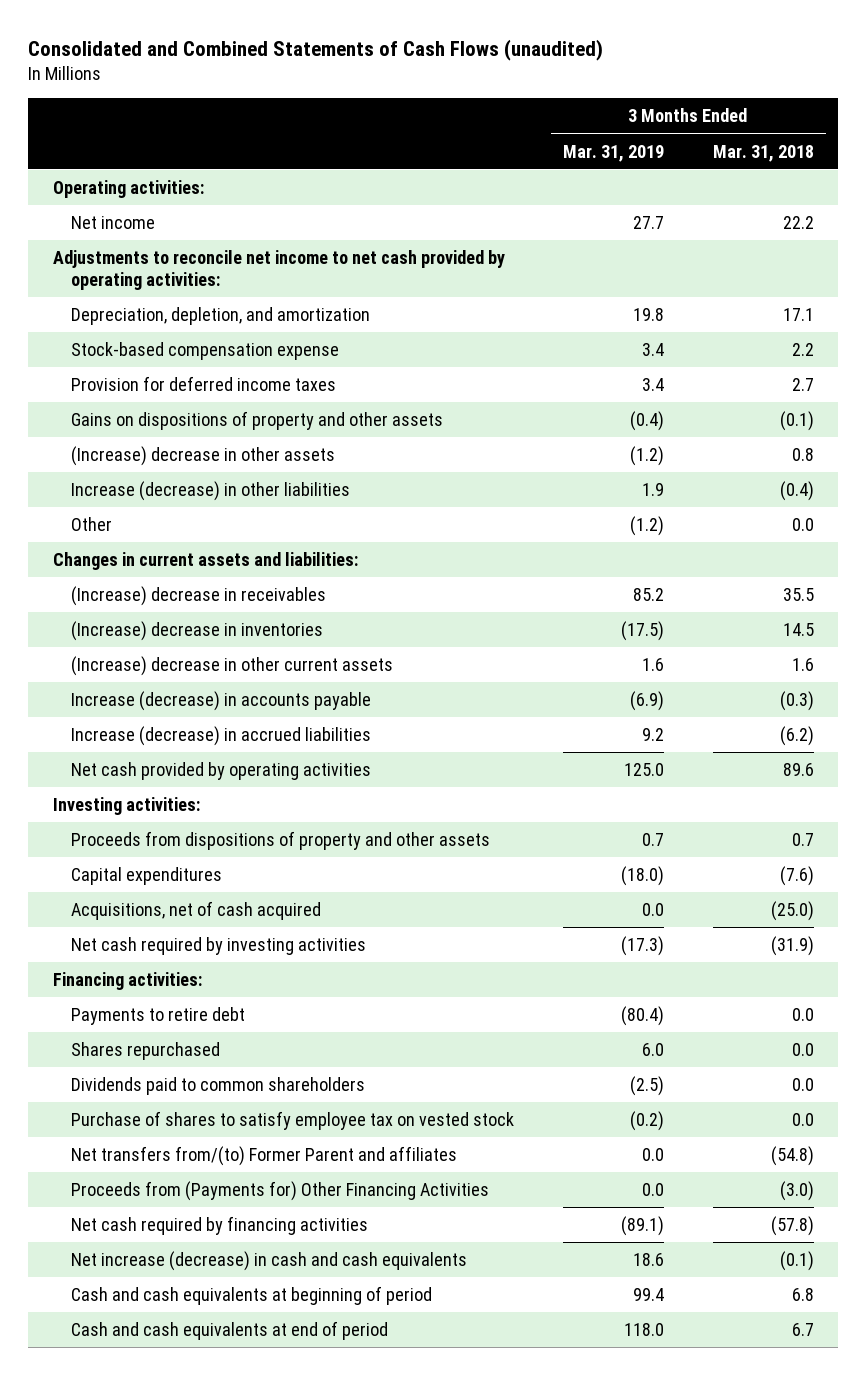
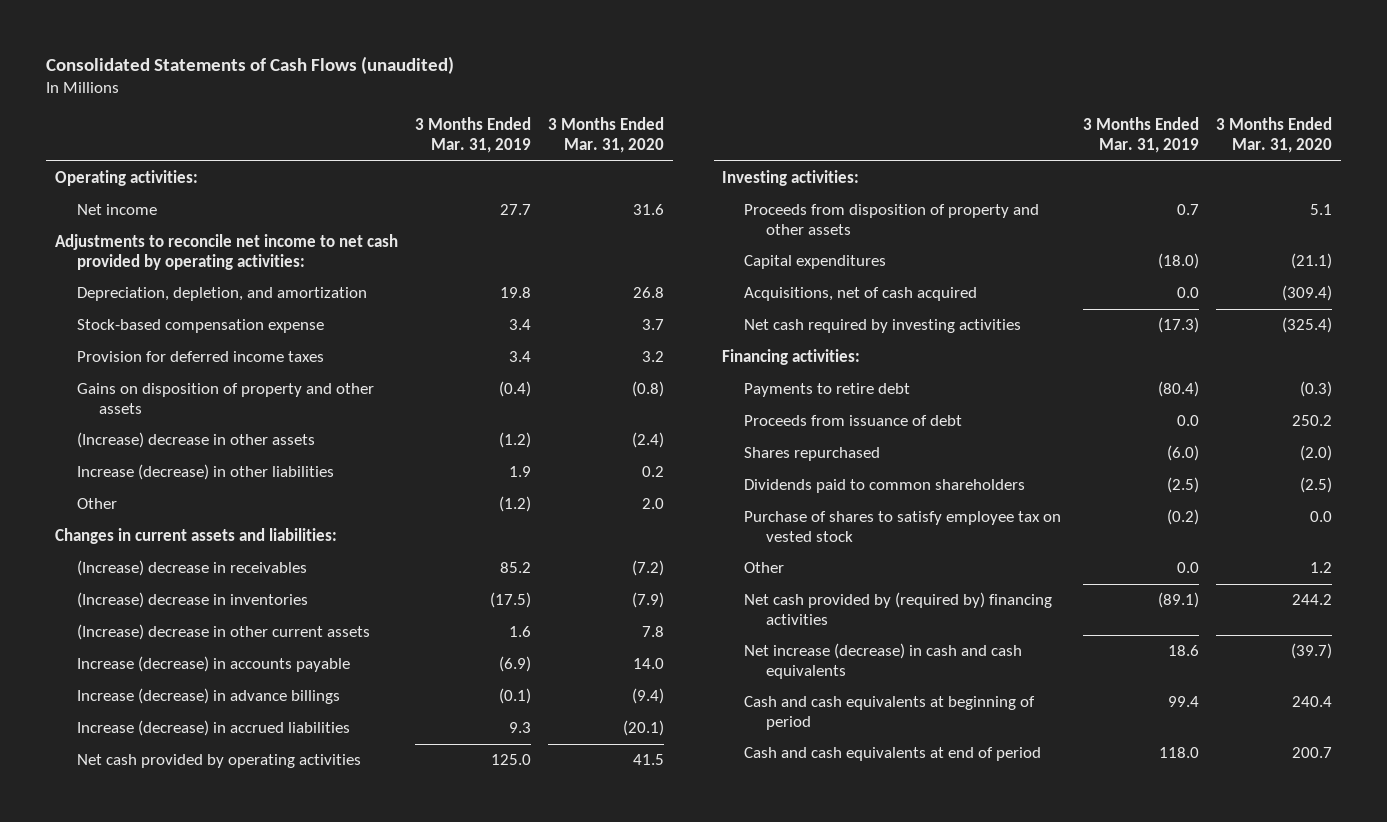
[28,39,604,62] Consolidated and Combined Statements of Cash Flows (unaudited) -> [45,56,454,75] Consolidated Statements of Cash Flows (unaudited)
[712,144,814,162] Mar. 31, 2018 -> none
none -> [548,117,665,154] 3 Months Ended Mar. 31, 2020
[71,410,444,430] Gains on dispositions of property and other assets -> [76,383,374,414] Gains on disposition of property and other assets
none -> [76,688,340,705] Increase (decrease) in advance billings
[641,727,664,741] 9.2 -> [508,722,531,734] 9.3
[71,830,491,850] Proceeds from dispositions of property and other assets -> [744,204,1040,235] Proceeds from disposition of property and other assets
none -> [744,415,963,427] Proceeds from issuance of debt
[641,1042,664,1056] 6.0 -> [1166,445,1199,462] (6.0)
[71,1145,458,1166] Net transfers from/(to) Former Parent and affiliates -> none
[71,1180,490,1201] Proceeds from (Payments for) Other Financing Activities -> [744,562,785,574] Other
[71,1215,369,1235] Net cash required by financing activities -> [744,592,1053,625] Net cash provided by (required by) financing activities

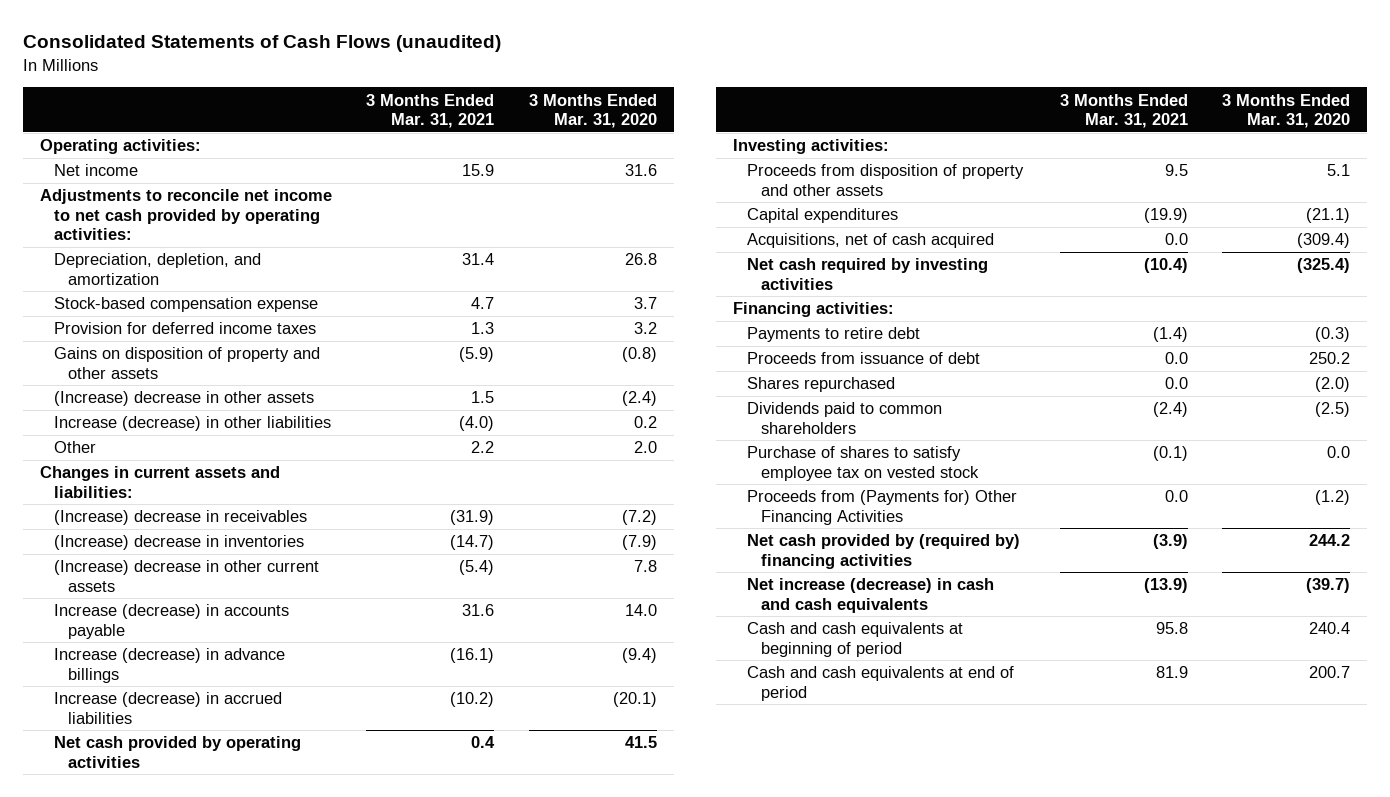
[414,117,531,154] 3 Months Ended Mar. 31, 2019 -> none
none -> [366,93,495,128] 3 Months Ended Mar. 31, 2021
[744,562,785,574] Other -> none
none -> [747,490,1018,525] Proceeds from (Payments for) Other Financing Activities

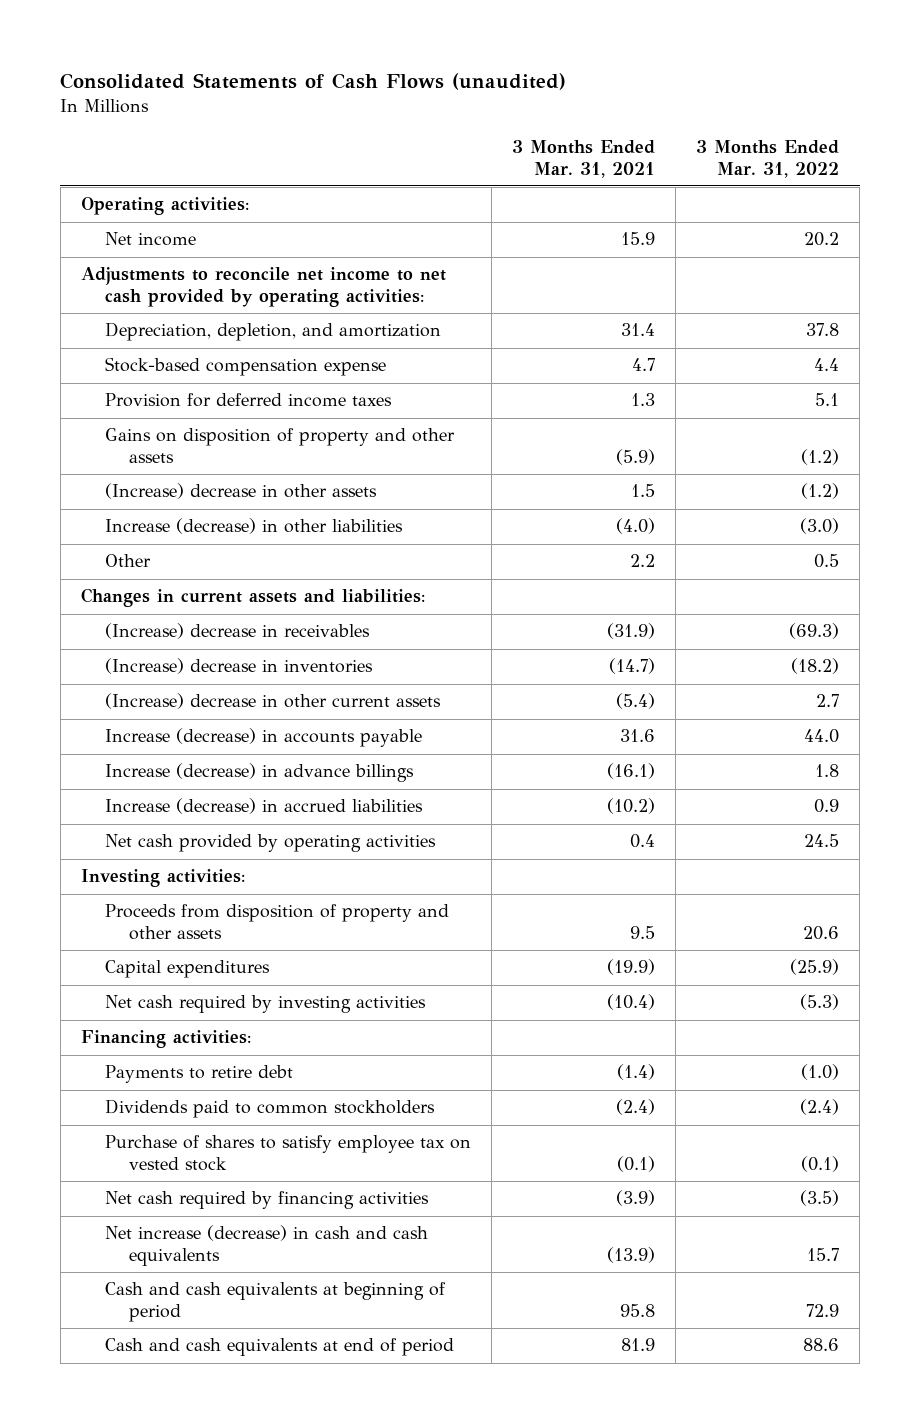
[528,93,657,128] 3 Months Ended Mar. 31, 2020 -> none
none -> [696,140,840,178] 3 Months Ended Mar. 31, 2022
[747,233,995,249] Acquisitions, net of cash acquired -> none
[747,352,981,365] Proceeds from issuance of debt -> none
[747,377,896,393] Shares repurchased -> none
[747,402,943,434] Dividends paid to common shareholders -> [104,1099,435,1119] Dividends paid to common stockholders
[747,490,1018,525] Proceeds from (Payments for) Other Financing Activities -> none
[747,534,1021,569] Net cash provided by (required by) financing activities -> [104,1191,429,1210] Net cash required by financing activities

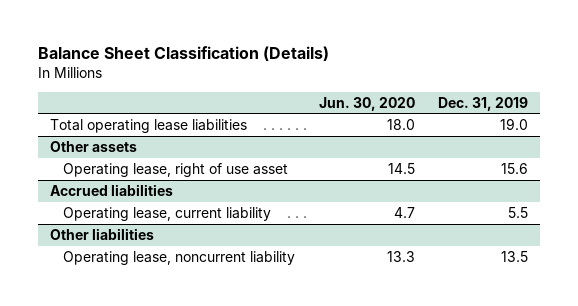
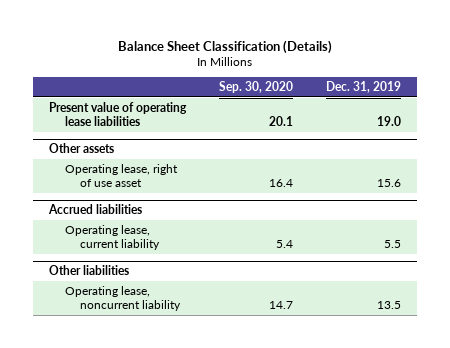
[318,96,415,111] Jun. 30, 2020 -> none
none -> [219,81,294,94] Sep. 30, 2020
[49,118,247,133] Total operating lease liabilities -> [49,101,188,127] Present value of operating lease liabilities

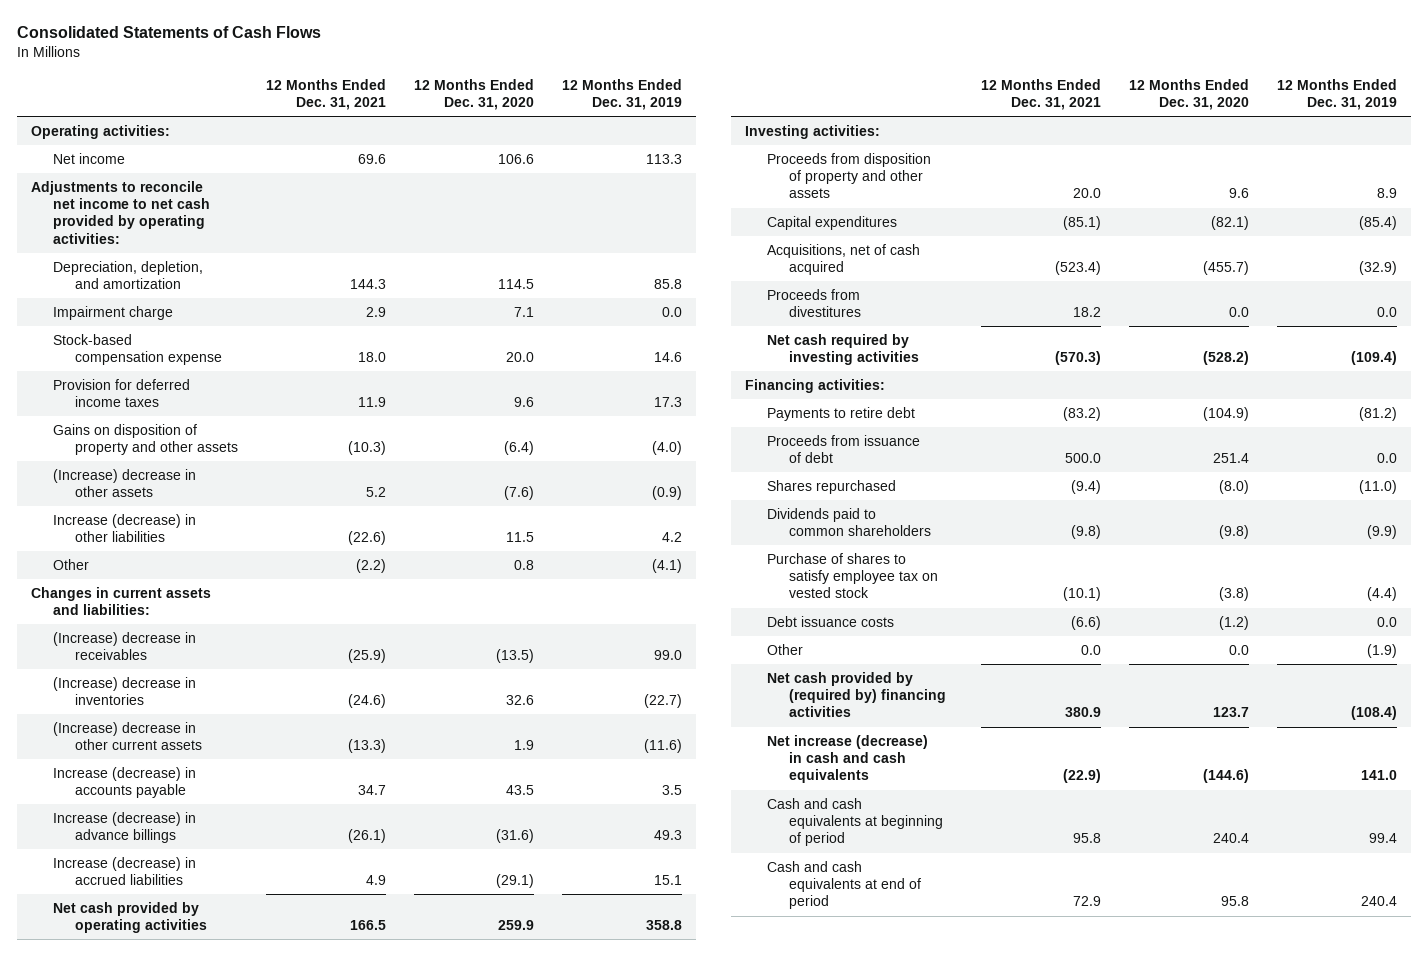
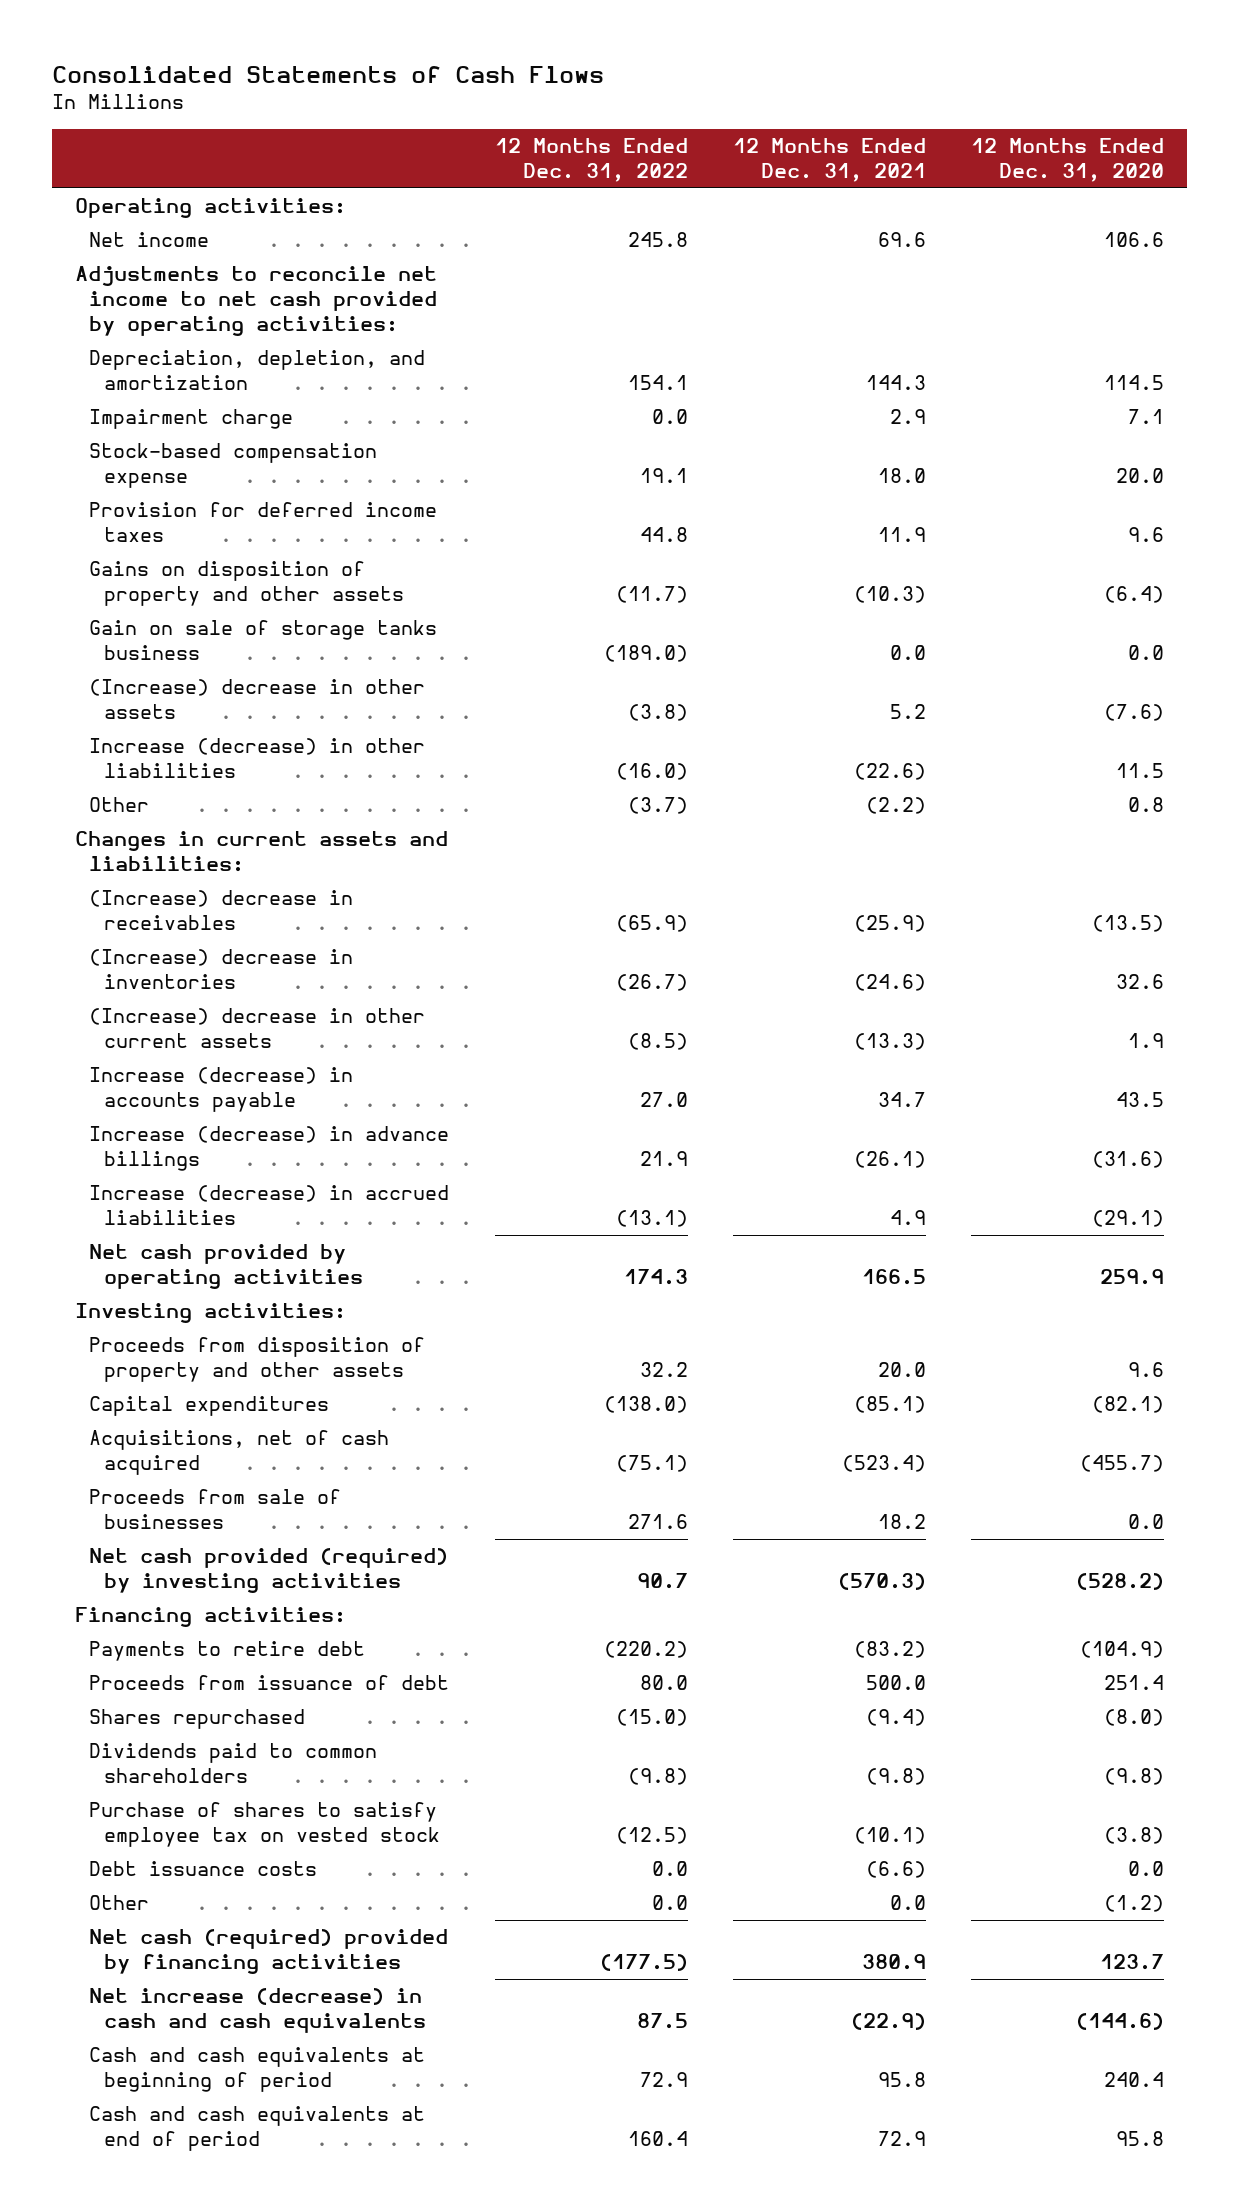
[562,79,683,111] 12 Months Ended Dec. 31, 2019 -> none
none -> [494,138,688,183] 12 Months Ended Dec. 31, 2022
none -> [89,620,438,661] Gain on sale of storage tanks business
[767,288,862,318] Proceeds from divestitures -> [89,1489,342,1530] Proceeds from sale of businesses
[767,333,920,366] Net cash required by investing activities -> [89,1548,449,1594] Net cash provided (required) by investing activities
[1218,615,1249,630] (1.2) -> [1128,1861,1165,1877] 0.0
[1228,644,1249,655] 0.0 -> [1104,1895,1165,1913] (1.2)
[767,671,947,718] Net cash provided by (required by) financing activities -> [89,1929,449,1975] Net cash (required) provided by financing activities

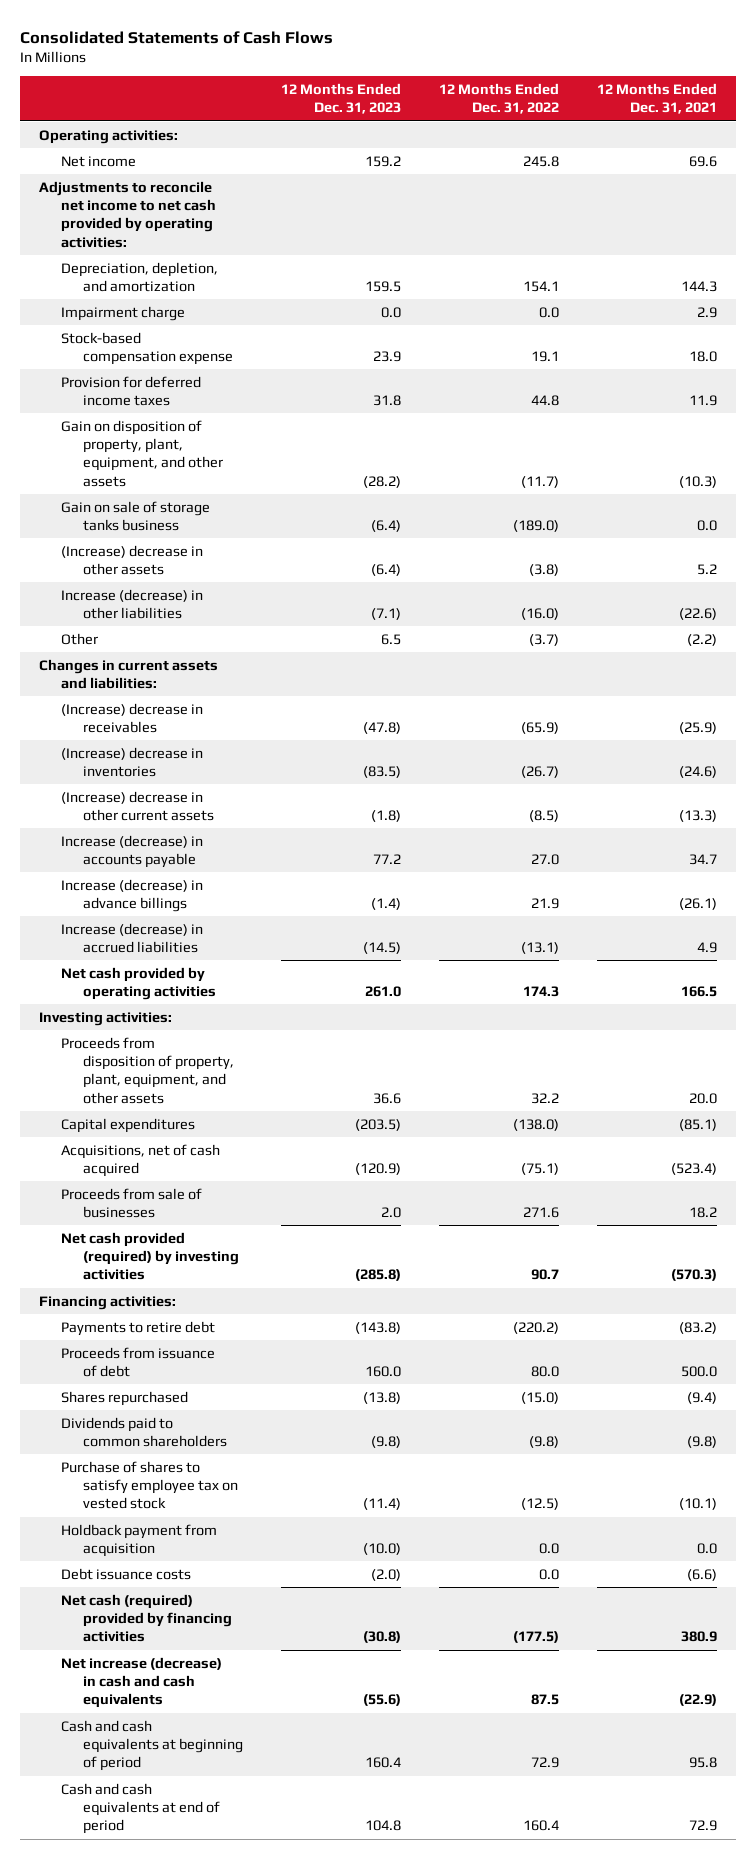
[971,138,1165,183] 12 Months Ended Dec. 31, 2020 -> none
none -> [280,83,401,115] 12 Months Ended Dec. 31, 2023
[89,561,404,607] Gains on disposition of property and other assets -> [60,419,223,487] Gain on disposition of property, plant, equipment, and other assets
[89,1337,426,1383] Proceeds from disposition of property and other assets -> [60,1036,234,1104] Proceeds from disposition of property, plant, equipment, and other assets
none -> [60,1523,217,1557] Holdback payment from acquisition
[89,1895,150,1911] Other -> none

